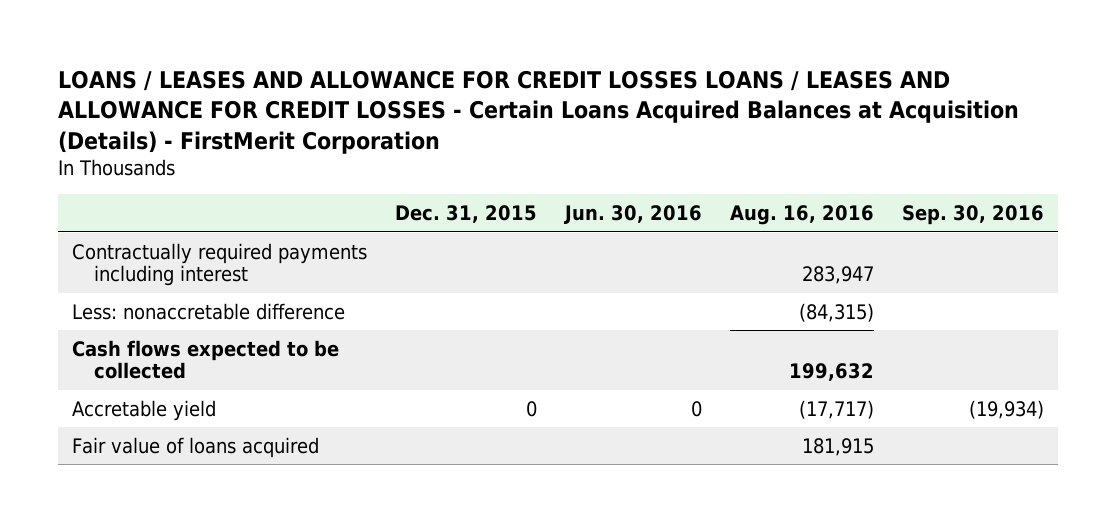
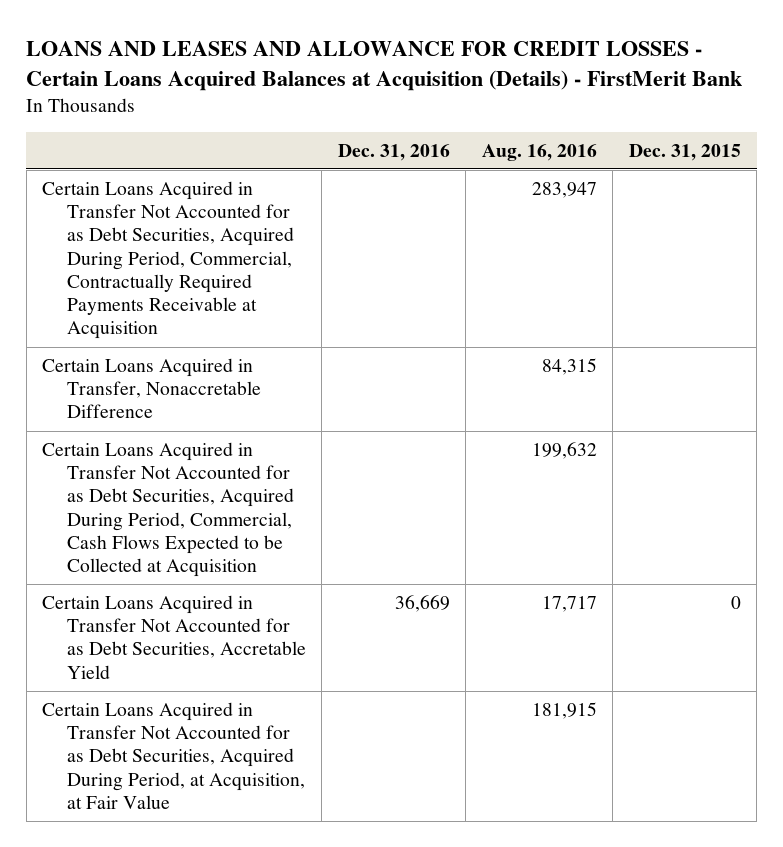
[57,70,1019,154] LOANS / LEASES AND ALLOWANCE FOR CREDIT LOSSES LOANS / LEASES AND ALLOWANCE FOR CREDIT LOSSES - Certain Loans Acquired Balances at Acquisition (Details) - FirstMerit Corporation -> [26,41,743,92] LOANS AND LEASES AND ALLOWANCE FOR CREDIT LOSSES - Certain Loans Acquired Balances at Acquisition (Details) - FirstMerit Bank
[563,205,702,225] Jun. 30, 2016 -> none
[902,205,1045,226] Sep. 30, 2016 -> none
none -> [337,143,450,161] Dec. 31, 2016
[71,399,216,421] Accretable yield -> none
[71,242,367,287] Contractually required payments including interest -> [42,180,294,340] Certain Loans Acquired in Transfer Not Accounted for as Debt Securities, Acquired During Period, Commercial, Contractually Required Payments Receivable at Acquisition
[71,302,345,320] Less: nonaccretable difference -> [42,357,261,419] Certain Loans Acquired in Transfer, Nonaccretable Difference
[799,302,875,322] (84,315) -> [541,357,597,375] 84,315
[71,339,339,380] Cash flows expected to be collected -> [42,441,294,578] Certain Loans Acquired in Transfer Not Accounted for as Debt Securities, Acquired During Period, Commercial, Cash Flows Expected to be Collected at Acquisition
none -> [42,594,306,679] Certain Loans Acquired in Transfer Not Accounted for as Debt Securities, Accretable Yield
[71,436,319,458] Fair value of loans acquired -> [42,701,305,809] Certain Loans Acquired in Transfer Not Accounted for as Debt Securities, Acquired During Period, at Acquisition, at Fair Value

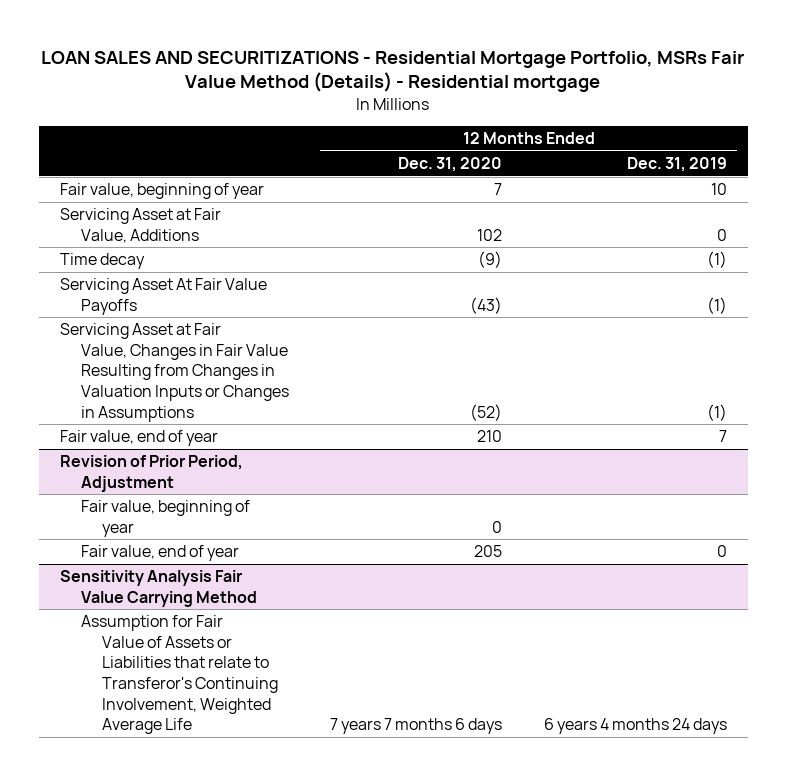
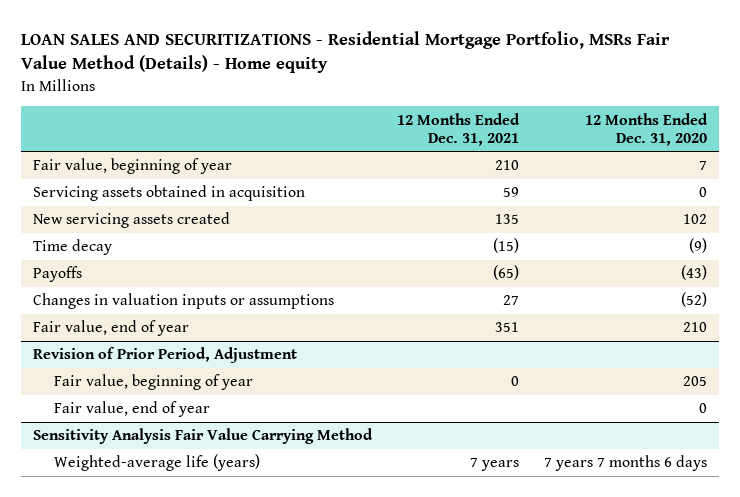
[41,50,745,93] LOAN SALES AND SECURITIZATIONS - Residential Mortgage Portfolio, MSRs Fair Value Method (Details) - Residential mortgage -> [20,31,670,74] LOAN SALES AND SECURITIZATIONS - Residential Mortgage Portfolio, MSRs Fair Value Method (Details) - Home equity
[626,156,727,172] Dec. 31, 2019 -> none
none -> [396,112,520,146] 12 Months Ended Dec. 31, 2021
none -> [33,185,306,202] Servicing assets obtained in acquisition
[59,208,221,243] Servicing Asset at Fair Value, Additions -> [33,212,231,229] New servicing assets created
[59,278,267,315] Servicing Asset At Fair Value Payoffs -> [33,266,83,283] Payoffs
[59,323,289,422] Servicing Asset at Fair Value, Changes in Fair Value Resulting from Changes in Valuation Inputs or Changes in Assumptions -> [33,293,335,310] Changes in valuation inputs or assumptions
[492,520,503,533] 0 -> [682,376,707,387] 205
[474,545,503,558] 205 -> [698,403,707,414] 0
[80,615,278,735] Assumption for Fair Value of Assets or Liabilities that relate to Transferor's Continuing Involvement, Weighted Average Life -> [53,454,260,472] Weighted-average life (years)

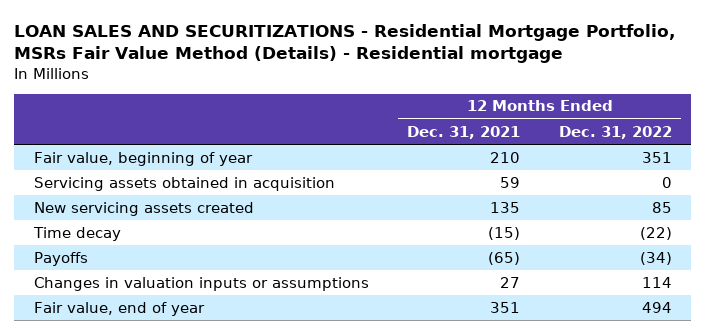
[20,31,670,74] LOAN SALES AND SECURITIZATIONS - Residential Mortgage Portfolio, MSRs Fair Value Method (Details) - Home equity -> [14,23,676,64] LOAN SALES AND SECURITIZATIONS - Residential Mortgage Portfolio, MSRs Fair Value Method (Details) - Residential mortgage
[584,112,708,146] 12 Months Ended Dec. 31, 2020 -> none
none -> [558,125,672,139] Dec. 31, 2022
[33,347,298,364] Revision of Prior Period, Adjustment -> none
[53,374,253,391] Fair value, beginning of year -> none
[53,401,210,418] Fair value, end of year -> none
[33,428,374,445] Sensitivity Analysis Fair Value Carrying Method -> none
[53,454,260,472] Weighted-average life (years) -> none

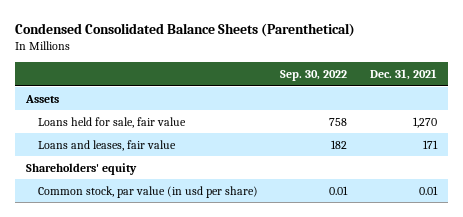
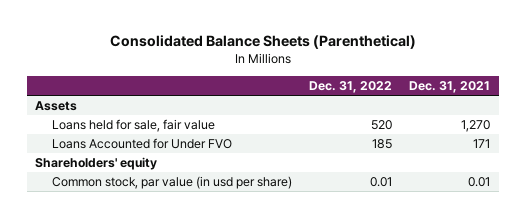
[14,22,355,37] Condensed Consolidated Balance Sheets (Parenthetical) -> [109,35,416,50] Consolidated Balance Sheets (Parenthetical)
[280,70,348,82] Sep. 30, 2022 -> none
none -> [308,81,392,94] Dec. 31, 2022
[37,139,176,151] Loans and leases, fair value -> [51,138,232,150] Loans Accounted for Under FVO

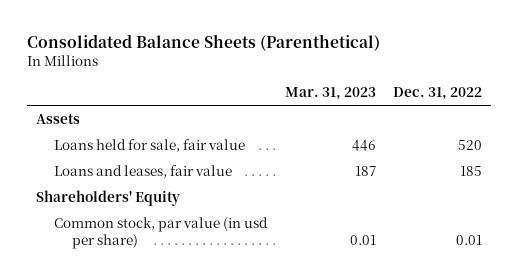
[409,81,491,94] Dec. 31, 2021 -> none
none -> [284,87,376,101] Mar. 31, 2023
[51,138,232,150] Loans Accounted for Under FVO -> [53,164,232,178] Loans and leases, fair value
[35,157,158,171] Shareholders' equity -> [35,189,180,206] Shareholders' Equity

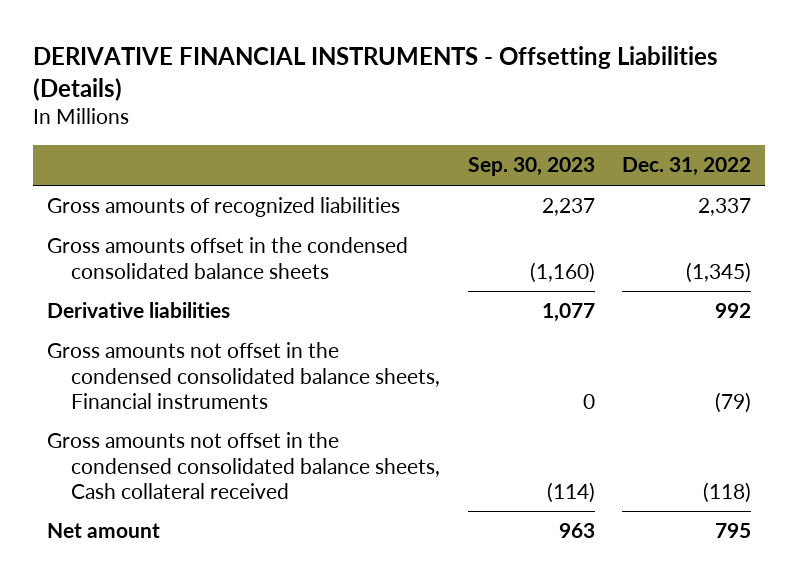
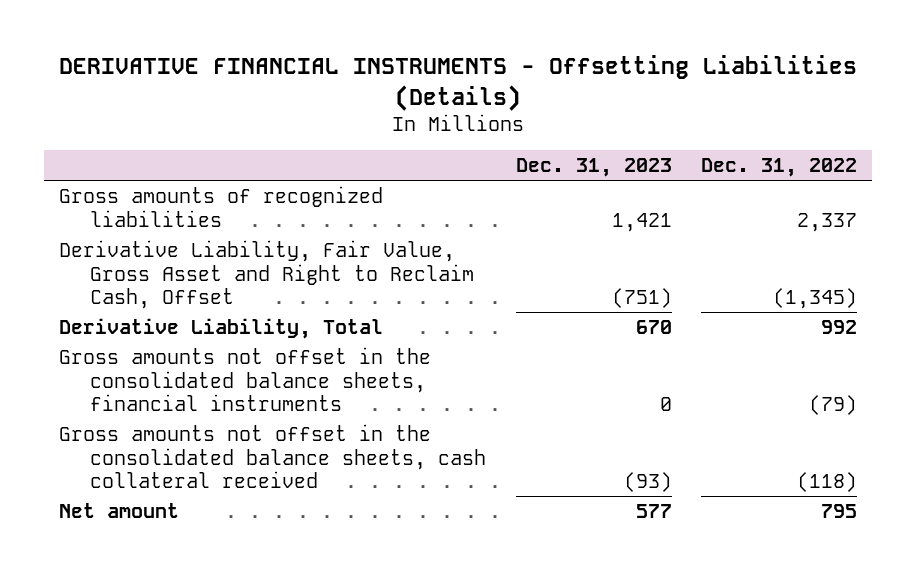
[467,157,595,177] Sep. 30, 2023 -> none
none -> [515,158,672,178] Dec. 31, 2023
[46,237,408,279] Gross amounts offset in the condensed consolidated balance sheets -> [58,239,474,310] Derivative Liability, Fair Value, Gross Asset and Right to Reclaim Cash, Offset
[46,302,230,319] Derivative liabilities -> [58,317,383,339] Derivative Liability, Total
[46,342,440,409] Gross amounts not offset in the condensed consolidated balance sheets, Financial instruments -> [58,346,431,412] Gross amounts not offset in the consolidated balance sheets, financial instruments
[46,432,440,499] Gross amounts not offset in the condensed consolidated balance sheets, Cash collateral received -> [58,423,486,489] Gross amounts not offset in the consolidated balance sheets, cash collateral received

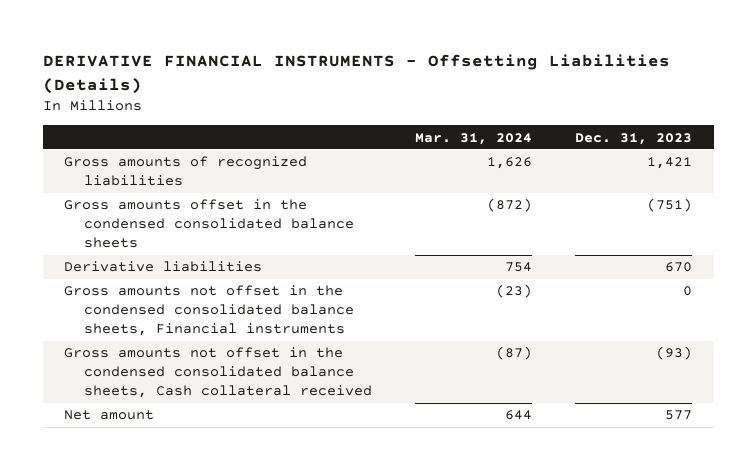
[701,158,858,178] Dec. 31, 2022 -> none
none -> [415,132,533,145] Mar. 31, 2024
[58,239,474,310] Derivative Liability, Fair Value, Gross Asset and Right to Reclaim Cash, Offset -> [64,199,355,249] Gross amounts offset in the condensed consolidated balance sheets
[58,317,383,339] Derivative Liability, Total -> [64,261,263,273] Derivative liabilities
[58,346,431,412] Gross amounts not offset in the consolidated balance sheets, financial instruments -> [64,285,355,337] Gross amounts not offset in the condensed consolidated balance sheets, Financial instruments
[58,423,486,489] Gross amounts not offset in the consolidated balance sheets, cash collateral received -> [64,347,373,399] Gross amounts not offset in the condensed consolidated balance sheets, Cash collateral received

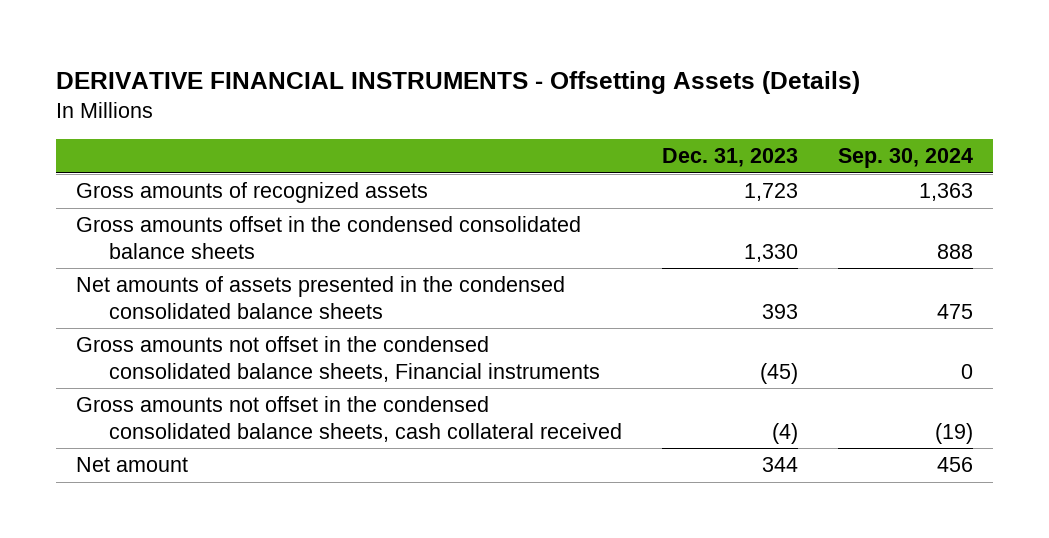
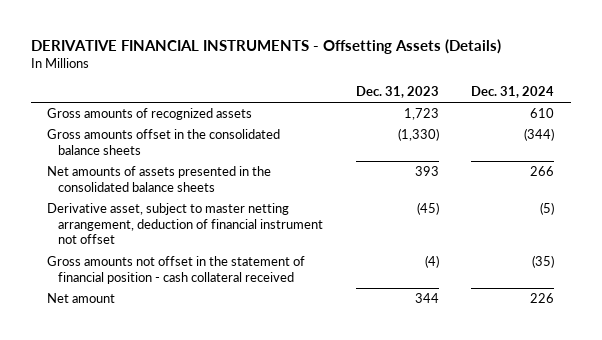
[838,148,974,169] Sep. 30, 2024 -> none
none -> [471,86,555,99] Dec. 31, 2024
[76,336,600,382] Gross amounts not offset in the condensed consolidated balance sheets, Financial instruments -> none
[76,216,582,259] Gross amounts offset in the condensed consolidated balance sheets -> [47,129,281,155] Gross amounts offset in the consolidated balance sheets
[744,243,799,262] 1,330 -> [397,128,439,142] (1,330)
[76,276,566,319] Net amounts of assets presented in the condensed consolidated balance sheets -> [47,166,272,192] Net amounts of assets presented in the consolidated balance sheets
none -> [47,203,323,245] Derivative asset, subject to master netting arrangement, deduction of financial instrument not offset
[76,396,622,442] Gross amounts not offset in the condensed consolidated balance sheets, cash collateral received -> [47,256,306,284] Gross amounts not offset in the statement of financial position - cash collateral received

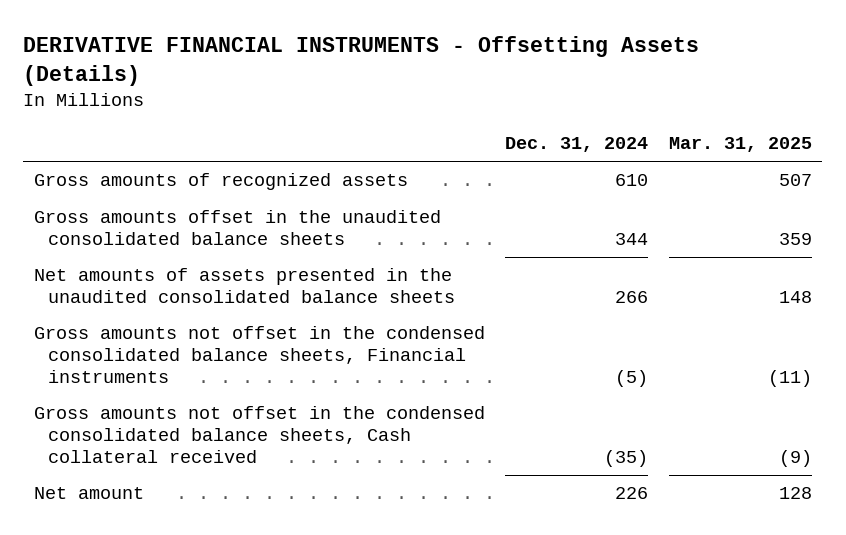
[355,86,439,99] Dec. 31, 2023 -> none
none -> [668,137,812,153] Mar. 31, 2025
[47,203,323,245] Derivative asset, subject to master netting arrangement, deduction of financial instrument not offset -> none
[47,129,281,155] Gross amounts offset in the consolidated balance sheets -> [33,210,441,246] Gross amounts offset in the unaudited consolidated balance sheets
[524,128,555,142] (344) -> [615,233,649,246] 344
[47,166,272,192] Net amounts of assets presented in the consolidated balance sheets -> [33,268,456,304] Net amounts of assets presented in the unaudited consolidated balance sheets
none -> [33,326,485,384] Gross amounts not offset in the condensed consolidated balance sheets, Financial instruments
[47,256,306,284] Gross amounts not offset in the statement of financial position - cash collateral received -> [33,406,485,464] Gross amounts not offset in the condensed consolidated balance sheets, Cash collateral received

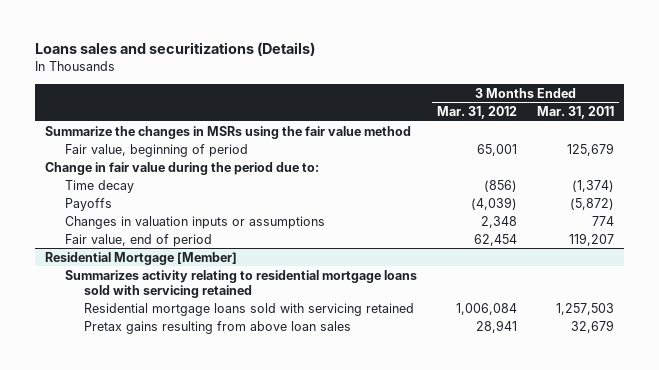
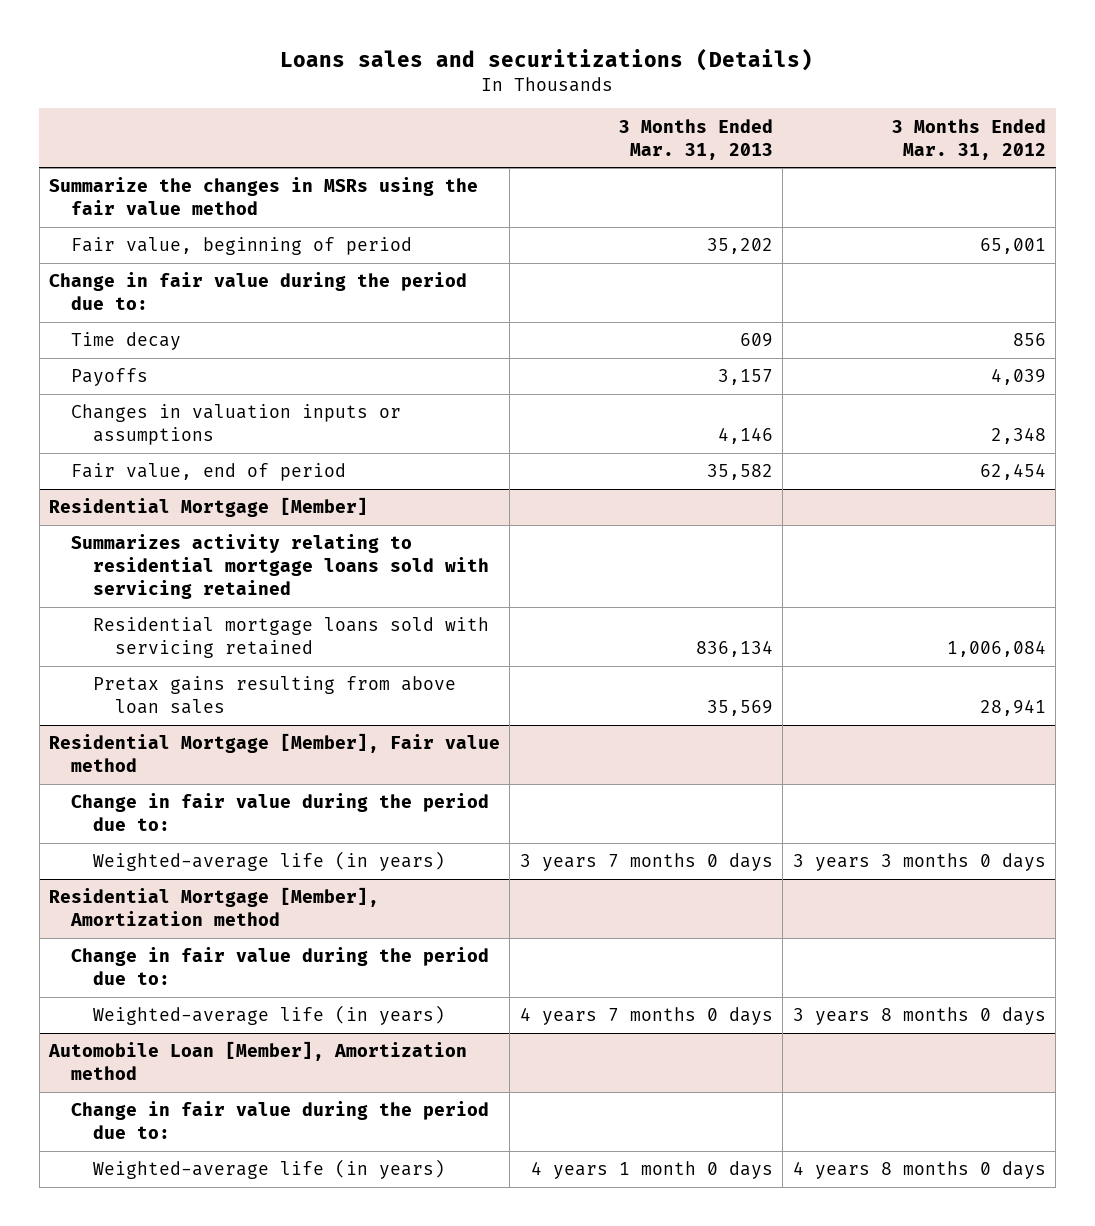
[537,105,615,119] Mar. 31, 2011 -> none
none -> [618,118,773,160] 3 Months Ended Mar. 31, 2013
[483,179,517,192] (856) -> [1012,333,1046,347] 856
[470,196,517,210] (4,039) -> [990,368,1046,386] 4,039
none -> [49,733,501,773] Residential Mortgage [Member], Fair value method
none -> [71,793,490,832] Change in fair value during the period due to:
none -> [93,851,446,872] Weighted-average life (in years)
none -> [49,887,380,927] Residential Mortgage [Member], Amortization method
none -> [71,947,490,986] Change in fair value during the period due to:
none -> [93,1005,446,1026] Weighted-average life (in years)
none -> [48,1041,468,1081] Automobile Loan [Member], Amortization method
none -> [71,1101,490,1140] Change in fair value during the period due to:
none -> [93,1159,446,1180] Weighted-average life (in years)

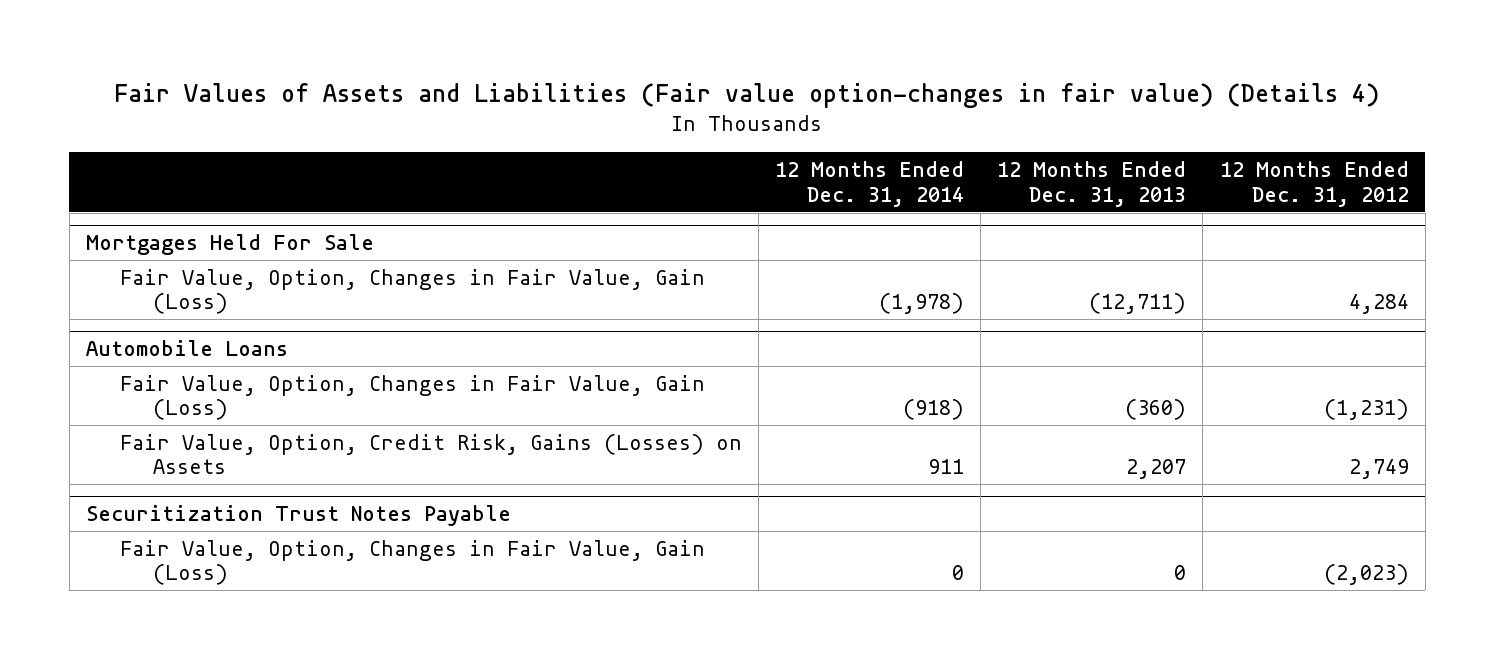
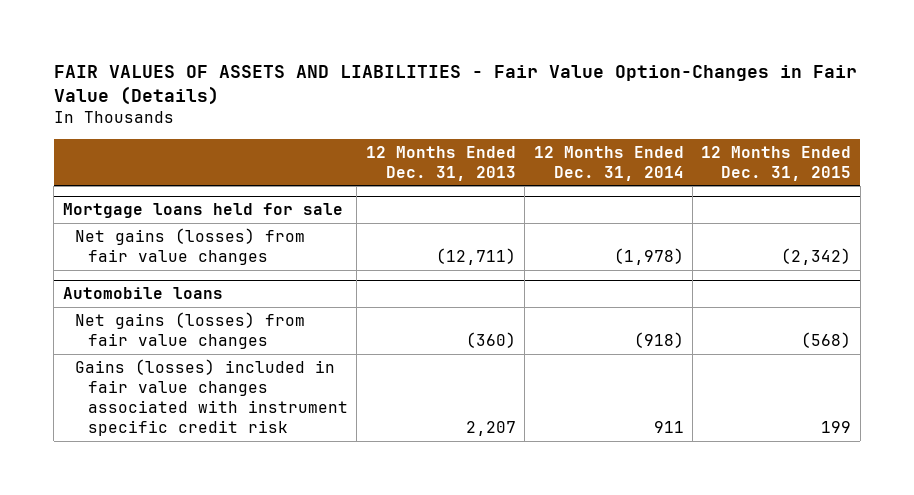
[114,83,1380,109] Fair Values of Assets and Liabilities (Fair value option-changes in fair value) (Details 4) -> [53,65,857,106] FAIR VALUES OF ASSETS AND LIABILITIES - Fair Value Option-Changes in Fair Value (Details)
[1219,161,1409,207] 12 Months Ended Dec. 31, 2012 -> none
none -> [701,145,852,181] 12 Months Ended Dec. 31, 2015
[86,504,512,526] Securitization Trust Notes Payable -> none
[119,539,705,586] Fair Value, Option, Changes in Fair Value, Gain (Loss) -> none
[86,233,375,255] Mortgages Held For Sale -> [62,203,343,219] Mortgage loans held for sale
[119,268,705,315] Fair Value, Option, Changes in Fair Value, Gain (Loss) -> [75,228,306,266] Net gains (losses) from fair value changes
[86,339,289,356] Automobile Loans -> [62,287,223,300] Automobile loans
[119,374,705,421] Fair Value, Option, Changes in Fair Value, Gain (Loss) -> [75,312,306,350] Net gains (losses) from fair value changes
[119,433,742,475] Fair Value, Option, Credit Risk, Gains (Losses) on Assets -> [75,359,348,437] Gains (losses) included in fair value changes associated with instrument specific credit risk

